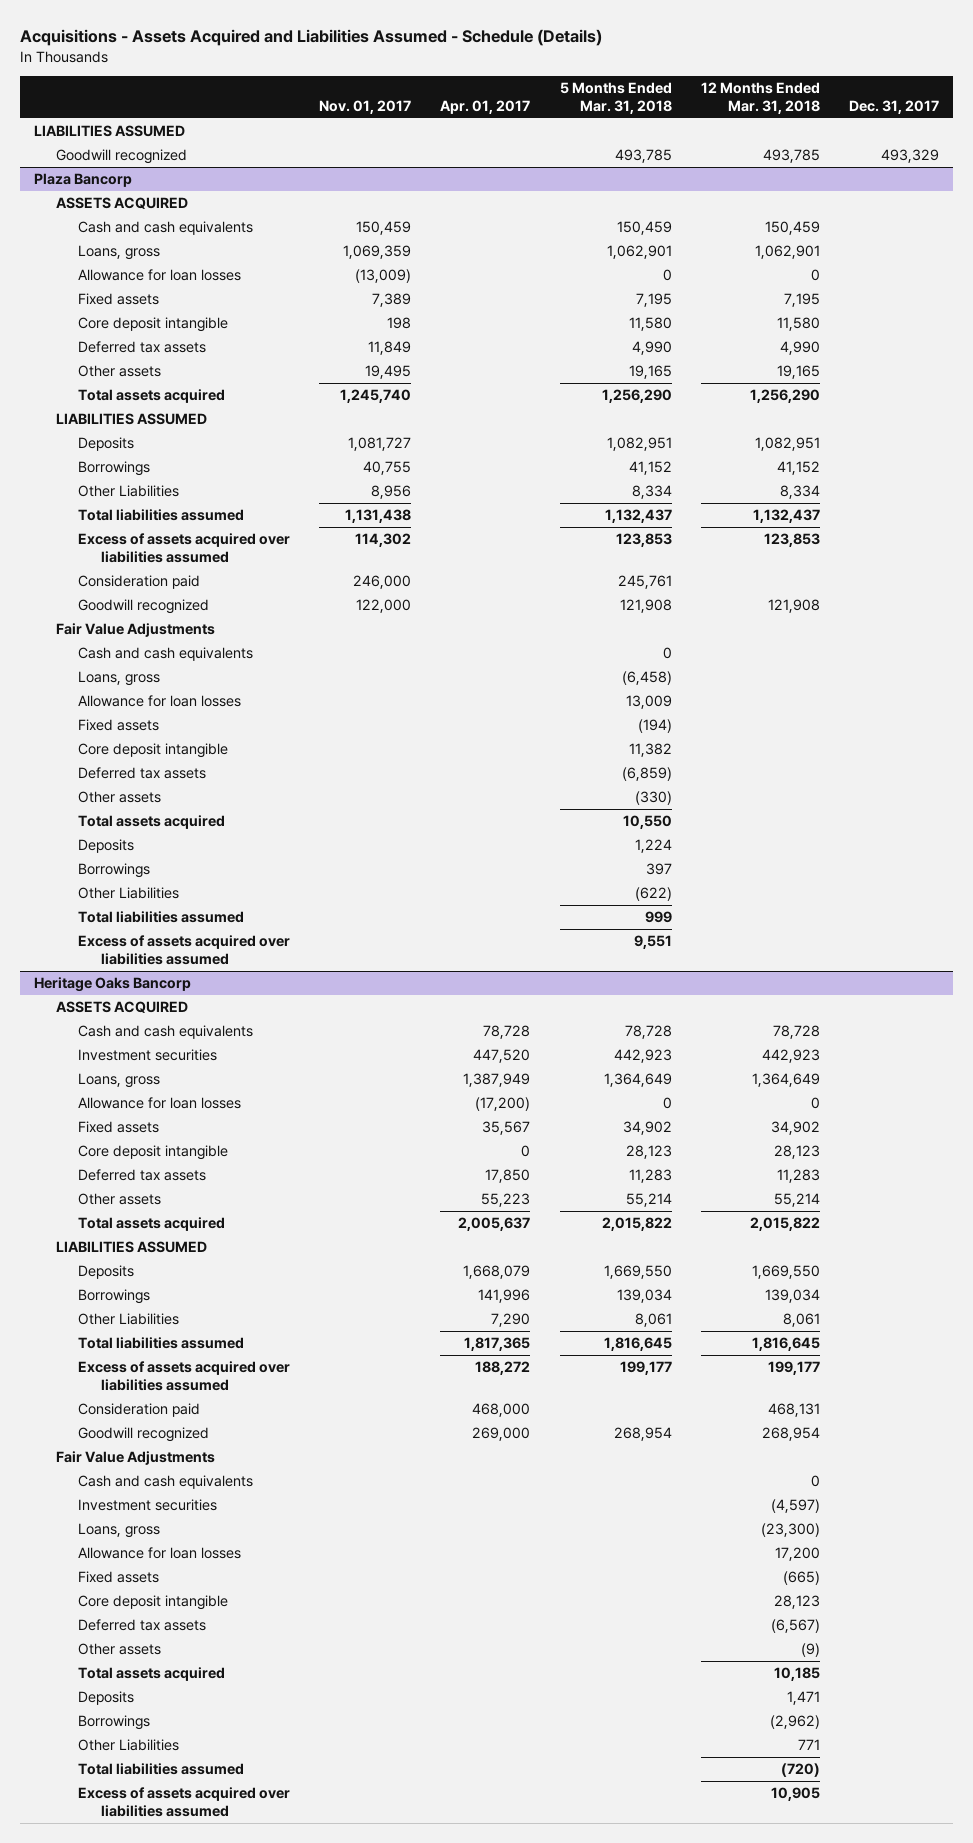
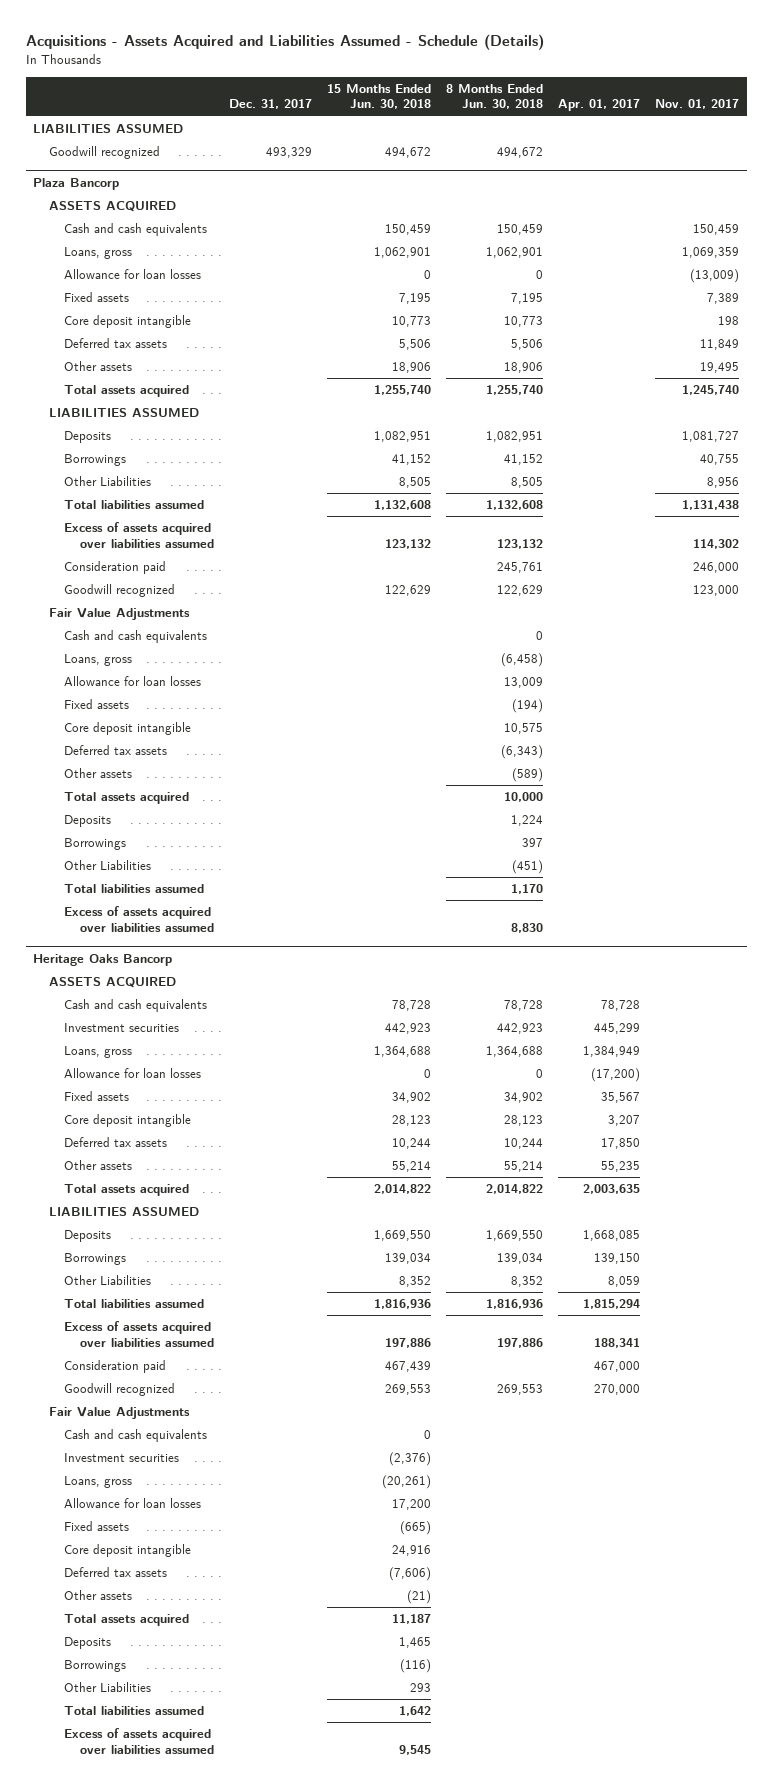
[559,82,672,114] 5 Months Ended Mar. 31, 2018 -> none
[700,82,820,114] 12 Months Ended Mar. 31, 2018 -> none
none -> [327,84,432,110] 15 Months Ended Jun. 30, 2018
none -> [446,84,544,110] 8 Months Ended Jun. 30, 2018
[356,599,412,614] 122,000 -> [693,585,740,597] 123,000
[473,1049,531,1064] 447,520 -> [594,1023,641,1035] 445,299
[463,1073,531,1088] 1,387,949 -> [583,1046,641,1058] 1,384,949
[521,1145,531,1158] 0 -> [608,1115,641,1127] 3,207
[481,1193,531,1208] 55,223 -> [601,1161,641,1173] 55,235
[458,1217,531,1232] 2,005,637 -> [583,1184,641,1195] 2,003,635
[463,1265,531,1280] 1,668,079 -> [583,1230,641,1242] 1,668,085
[478,1289,531,1304] 141,996 -> [594,1253,641,1265] 139,150
[491,1313,531,1328] 7,290 -> [608,1276,641,1288] 8,059
[464,1337,531,1352] 1,817,365 -> [583,1299,641,1310] 1,815,294
[475,1361,531,1376] 188,272 -> [594,1337,641,1348] 188,341
[472,1403,531,1418] 468,000 -> [594,1361,641,1373] 467,000
[472,1427,531,1442] 269,000 -> [594,1384,641,1396] 270,000

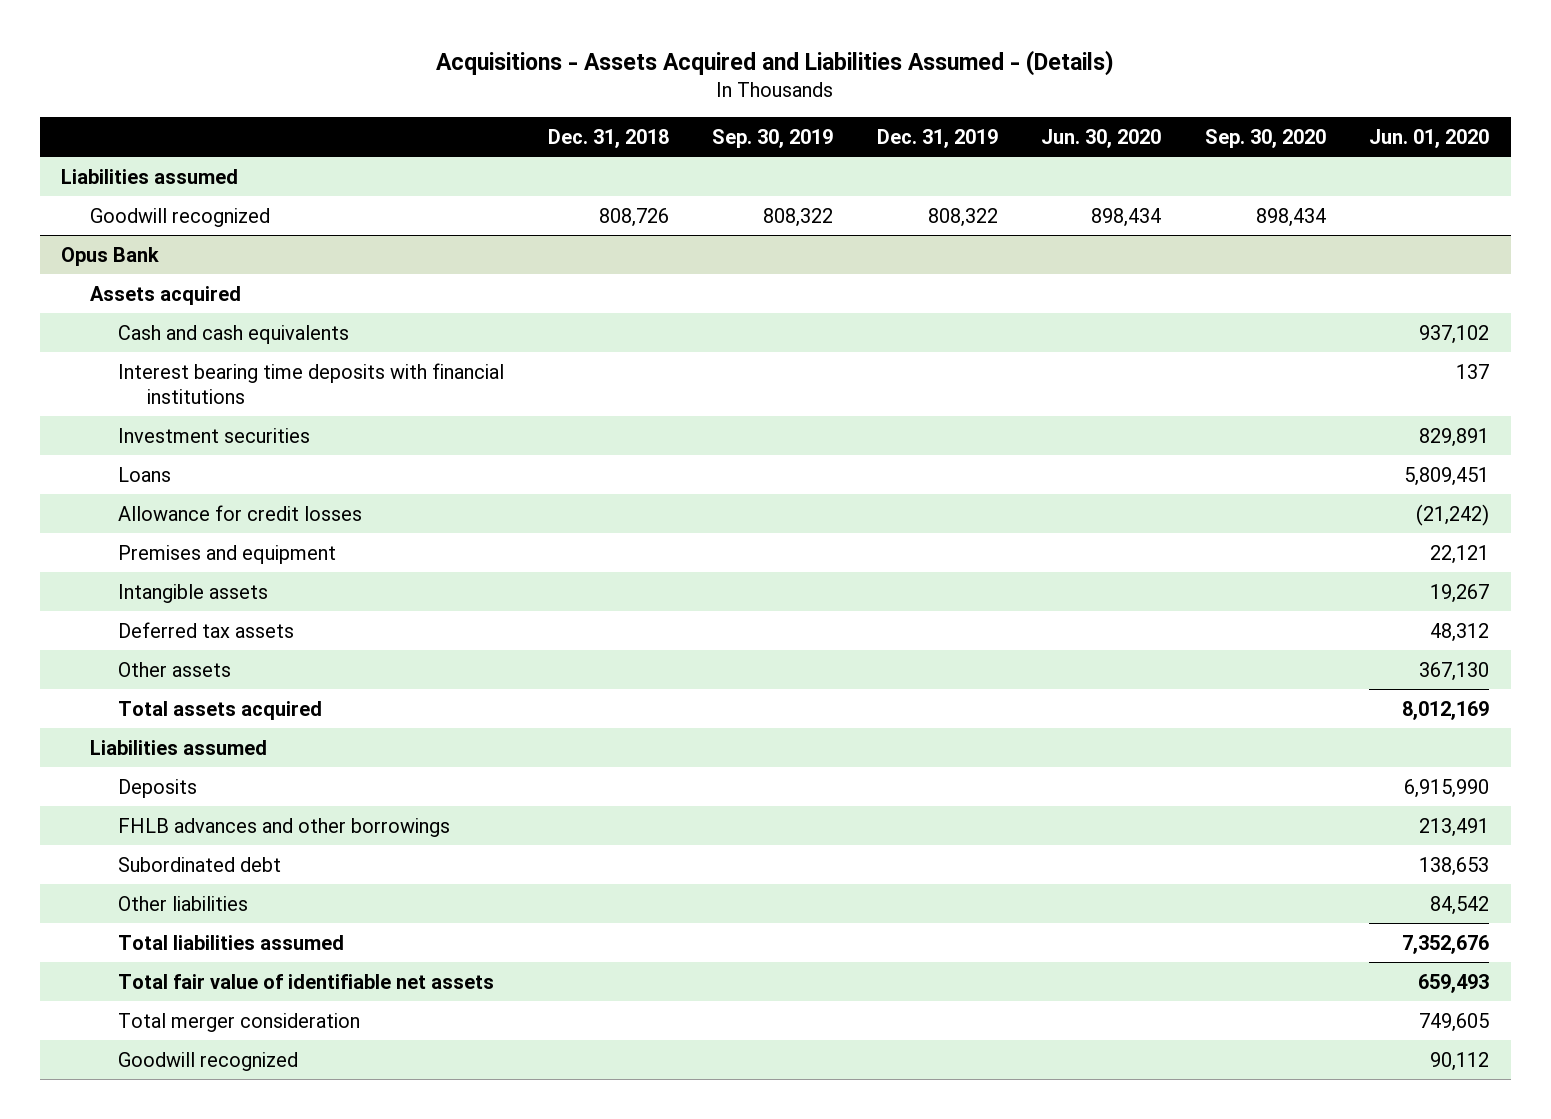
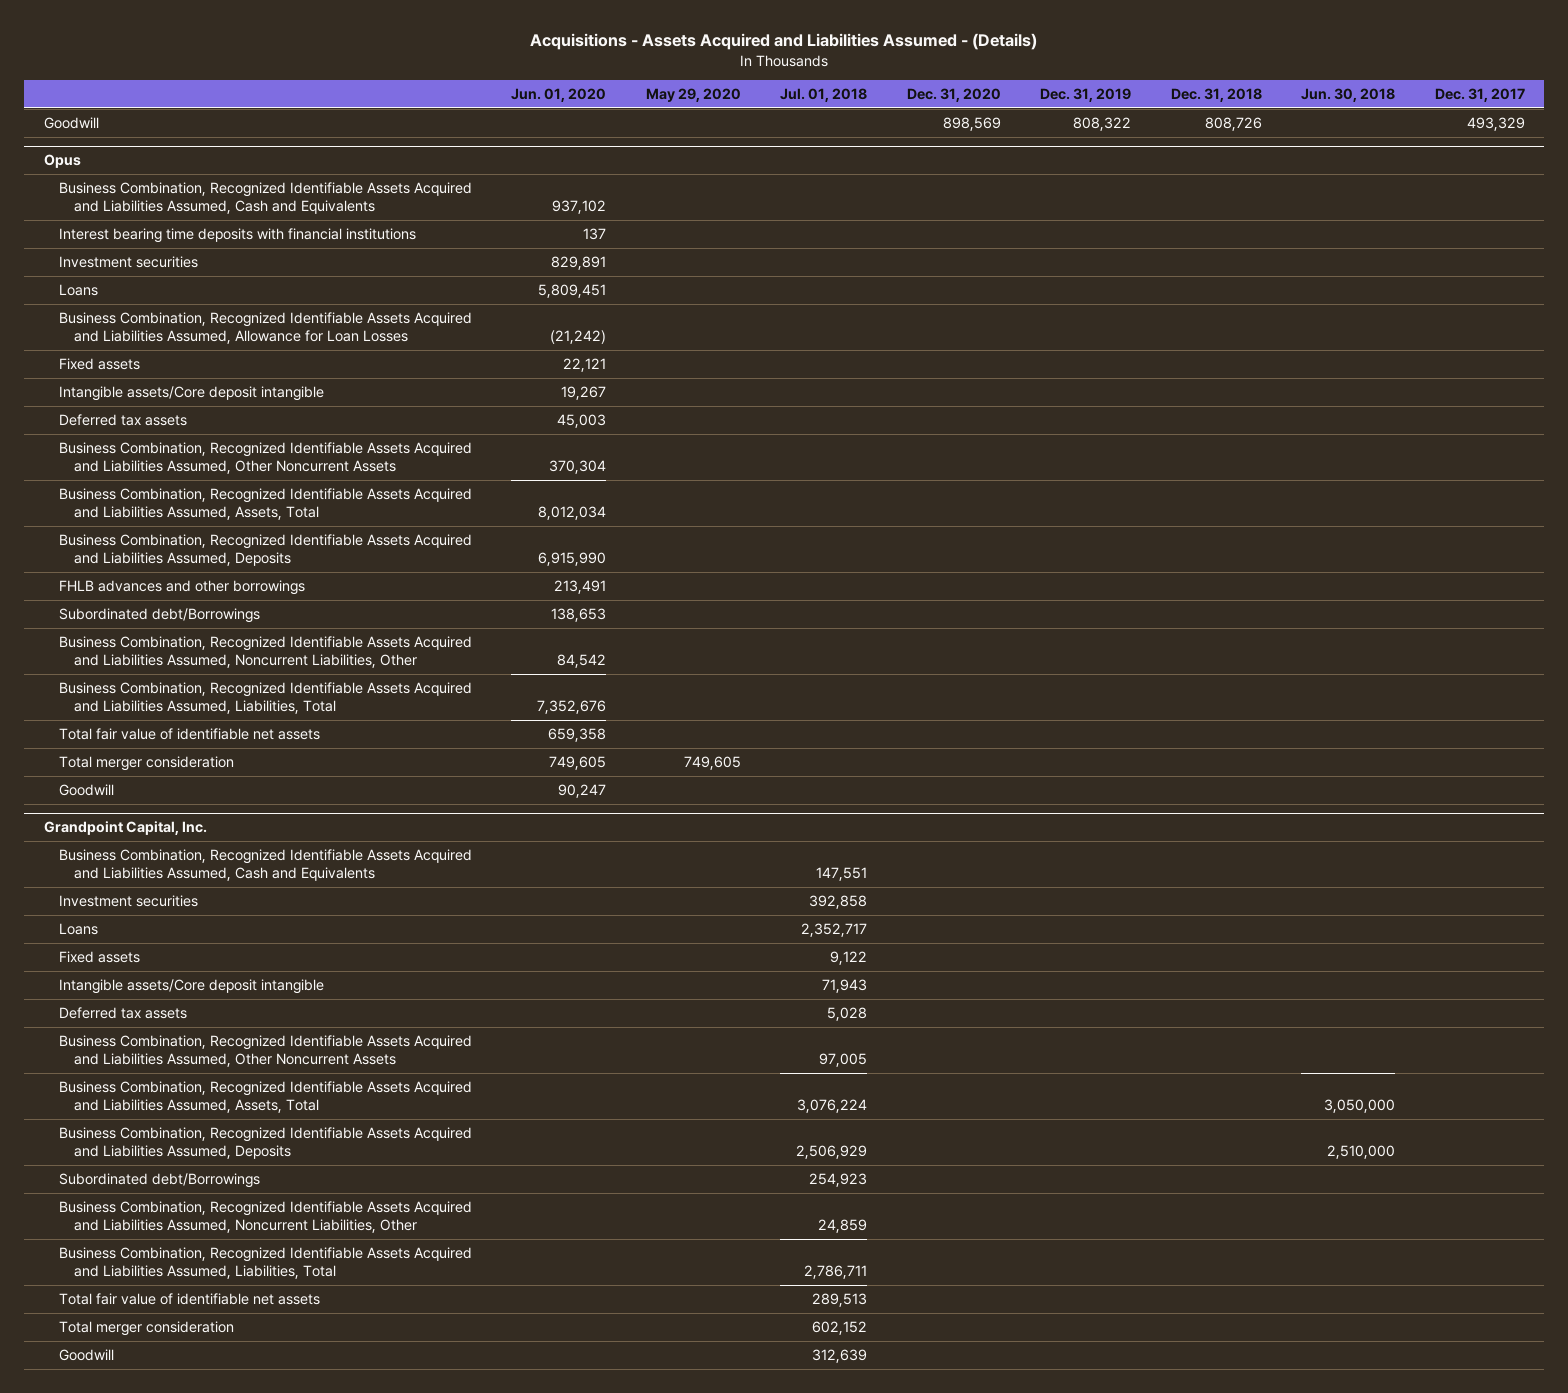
[712,128,834,148] Sep. 30, 2019 -> none
[1041,128,1162,148] Jun. 30, 2020 -> none
[1204,128,1326,148] Sep. 30, 2020 -> none
none -> [645,88,741,103] May 29, 2020
none -> [780,88,868,103] Jul. 01, 2018
none -> [906,88,1001,103] Dec. 31, 2020
none -> [1301,88,1396,103] Jun. 30, 2018
none -> [1434,88,1525,103] Dec. 31, 2017
[61,168,239,184] Liabilities assumed -> none
[89,285,241,305] Assets acquired -> none
[89,207,270,227] Goodwill recognized -> [43,117,99,130] Goodwill
[61,246,160,266] Opus Bank -> [43,154,81,169] Opus
[118,324,350,344] Cash and cash equivalents -> [58,182,472,215] Business Combination, Recognized Identifiable Assets Acquired and Liabilities Assumed, Cash and Equivalents
[118,661,232,677] Other assets -> none
[89,739,267,755] Liabilities assumed -> none
[118,504,363,521] Allowance for credit losses -> [58,312,472,345] Business Combination, Recognized Identifiable Assets Acquired and Liabilities Assumed, Allowance for Loan Losses
[118,544,337,564] Premises and equipment -> [58,358,140,371] Fixed assets
[118,583,269,603] Intangible assets -> [58,386,324,402] Intangible assets/Core deposit intangible
[1430,622,1490,642] 48,312 -> [557,414,607,429] 45,003
none -> [58,442,472,475] Business Combination, Recognized Identifiable Assets Acquired and Liabilities Assumed, Other Noncurrent Assets
[118,700,323,720] Total assets acquired -> [58,488,472,521] Business Combination, Recognized Identifiable Assets Acquired and Liabilities Assumed, Assets, Total
[1402,700,1490,720] 8,012,169 -> [538,506,607,521] 8,012,034
[118,778,198,798] Deposits -> [58,534,472,567] Business Combination, Recognized Identifiable Assets Acquired and Liabilities Assumed, Deposits
[118,856,282,872] Subordinated debt -> [58,608,260,624] Subordinated debt/Borrowings
[118,895,249,911] Other liabilities -> [58,636,472,669] Business Combination, Recognized Identifiable Assets Acquired and Liabilities Assumed, Noncurrent Liabilities, Other
[118,934,345,950] Total liabilities assumed -> [58,682,472,715] Business Combination, Recognized Identifiable Assets Acquired and Liabilities Assumed, Liabilities, Total
[1418,973,1490,993] 659,493 -> [548,728,607,743] 659,358
[118,1051,299,1071] Goodwill recognized -> [58,784,114,797] Goodwill
[1430,1051,1490,1071] 90,112 -> [558,784,607,799] 90,247
none -> [43,821,207,836] Grandpoint Capital, Inc.
none -> [58,849,472,882] Business Combination, Recognized Identifiable Assets Acquired and Liabilities Assumed, Cash and Equivalents
none -> [58,895,198,908] Investment securities
none -> [58,923,98,936] Loans
none -> [58,951,140,964] Fixed assets
none -> [58,979,324,995] Intangible assets/Core deposit intangible
none -> [58,1007,187,1020] Deferred tax assets
none -> [58,1035,472,1068] Business Combination, Recognized Identifiable Assets Acquired and Liabilities Assumed, Other Noncurrent Assets
none -> [58,1081,472,1114] Business Combination, Recognized Identifiable Assets Acquired and Liabilities Assumed, Assets, Total
none -> [58,1127,472,1160] Business Combination, Recognized Identifiable Assets Acquired and Liabilities Assumed, Deposits
none -> [58,1173,260,1189] Subordinated debt/Borrowings
none -> [58,1201,472,1234] Business Combination, Recognized Identifiable Assets Acquired and Liabilities Assumed, Noncurrent Liabilities, Other
none -> [58,1247,472,1280] Business Combination, Recognized Identifiable Assets Acquired and Liabilities Assumed, Liabilities, Total
none -> [58,1293,320,1306] Total fair value of identifiable net assets
none -> [58,1321,234,1337] Total merger consideration
none -> [58,1349,114,1362] Goodwill

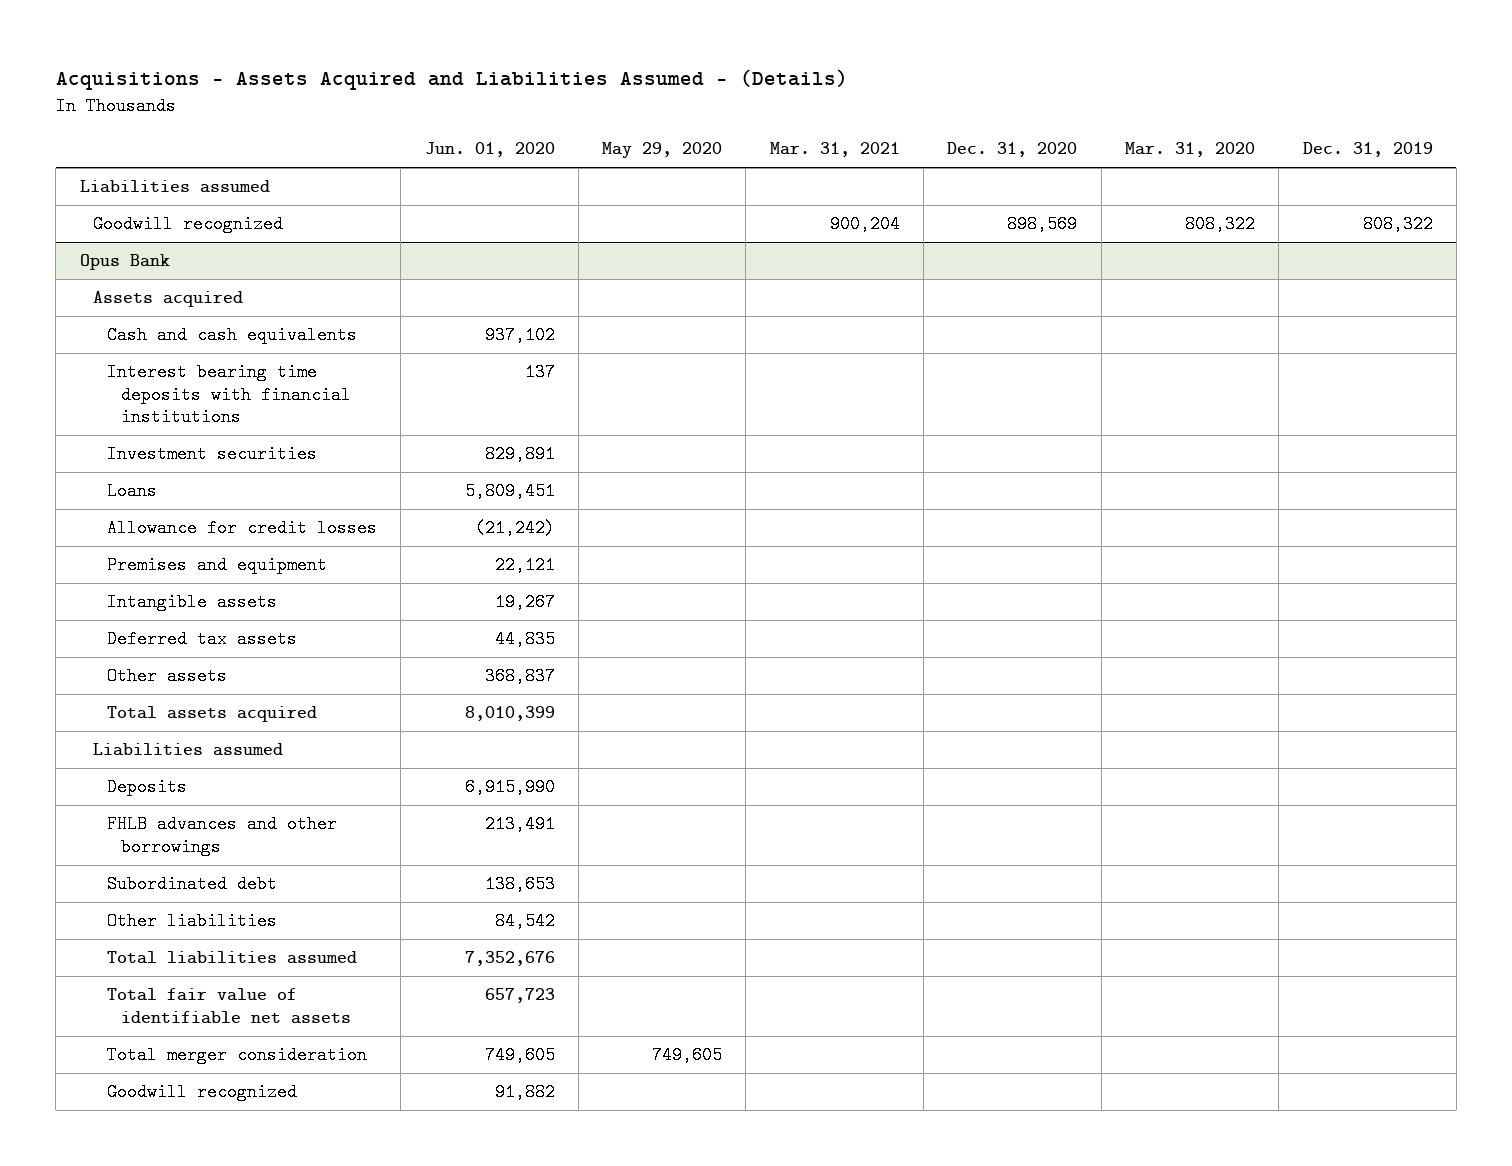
[780,88,868,103] Jul. 01, 2018 -> none
[1170,88,1262,103] Dec. 31, 2018 -> none
[1301,88,1396,103] Jun. 30, 2018 -> none
[1434,88,1525,103] Dec. 31, 2017 -> none
none -> [769,142,900,158] Mar. 31, 2021
none -> [1124,142,1255,158] Mar. 31, 2020
none -> [79,180,270,194] Liabilities assumed
[43,117,99,130] Goodwill -> [93,215,284,234] Goodwill recognized
[43,154,81,169] Opus -> [79,254,170,271] Opus Bank
none -> [93,291,244,308] Assets acquired
[58,182,472,215] Business Combination, Recognized Identifiable Assets Acquired and Liabilities Assumed, Cash and Equivalents -> [106,326,357,345] Cash and cash equivalents
[58,442,472,475] Business Combination, Recognized Identifiable Assets Acquired and Liabilities Assumed, Other Noncurrent Assets -> none
[58,312,472,345] Business Combination, Recognized Identifiable Assets Acquired and Liabilities Assumed, Allowance for Loan Losses -> [106,519,377,538] Allowance for credit losses
[58,358,140,371] Fixed assets -> [106,556,327,575] Premises and equipment
[58,386,324,402] Intangible assets/Core deposit intangible -> [106,593,277,612] Intangible assets
[557,414,607,429] 45,003 -> [494,630,555,649] 44,835
none -> [106,667,227,686] Other assets
[58,488,472,521] Business Combination, Recognized Identifiable Assets Acquired and Liabilities Assumed, Assets, Total -> [106,706,317,723] Total assets acquired
[538,506,607,521] 8,012,034 -> [464,706,555,722] 8,010,399
none -> [93,743,284,757] Liabilities assumed
[58,534,472,567] Business Combination, Recognized Identifiable Assets Acquired and Liabilities Assumed, Deposits -> [106,778,187,797] Deposits
[58,608,260,624] Subordinated debt/Borrowings -> [106,875,277,894] Subordinated debt
[58,636,472,669] Business Combination, Recognized Identifiable Assets Acquired and Liabilities Assumed, Noncurrent Liabilities, Other -> [106,912,277,931] Other liabilities
[58,682,472,715] Business Combination, Recognized Identifiable Assets Acquired and Liabilities Assumed, Liabilities, Total -> [106,951,357,965] Total liabilities assumed
[548,728,607,743] 659,358 -> [484,988,555,1004] 657,723
[43,821,207,836] Grandpoint Capital, Inc. -> none
[58,849,472,882] Business Combination, Recognized Identifiable Assets Acquired and Liabilities Assumed, Cash and Equivalents -> none
[58,895,198,908] Investment securities -> none
[58,923,98,936] Loans -> none
[58,951,140,964] Fixed assets -> none
[58,979,324,995] Intangible assets/Core deposit intangible -> none
[58,1007,187,1020] Deferred tax assets -> none
[58,1035,472,1068] Business Combination, Recognized Identifiable Assets Acquired and Liabilities Assumed, Other Noncurrent Assets -> none
[58,1081,472,1114] Business Combination, Recognized Identifiable Assets Acquired and Liabilities Assumed, Assets, Total -> none
[58,1127,472,1160] Business Combination, Recognized Identifiable Assets Acquired and Liabilities Assumed, Deposits -> none
[58,1173,260,1189] Subordinated debt/Borrowings -> none
[58,1201,472,1234] Business Combination, Recognized Identifiable Assets Acquired and Liabilities Assumed, Noncurrent Liabilities, Other -> none
[58,1247,472,1280] Business Combination, Recognized Identifiable Assets Acquired and Liabilities Assumed, Liabilities, Total -> none
[58,1293,320,1306] Total fair value of identifiable net assets -> none
[58,1321,234,1337] Total merger consideration -> none
[58,1349,114,1362] Goodwill -> none
[58,784,114,797] Goodwill -> [106,1083,297,1102] Goodwill recognized
[558,784,607,799] 90,247 -> [494,1083,555,1102] 91,882

